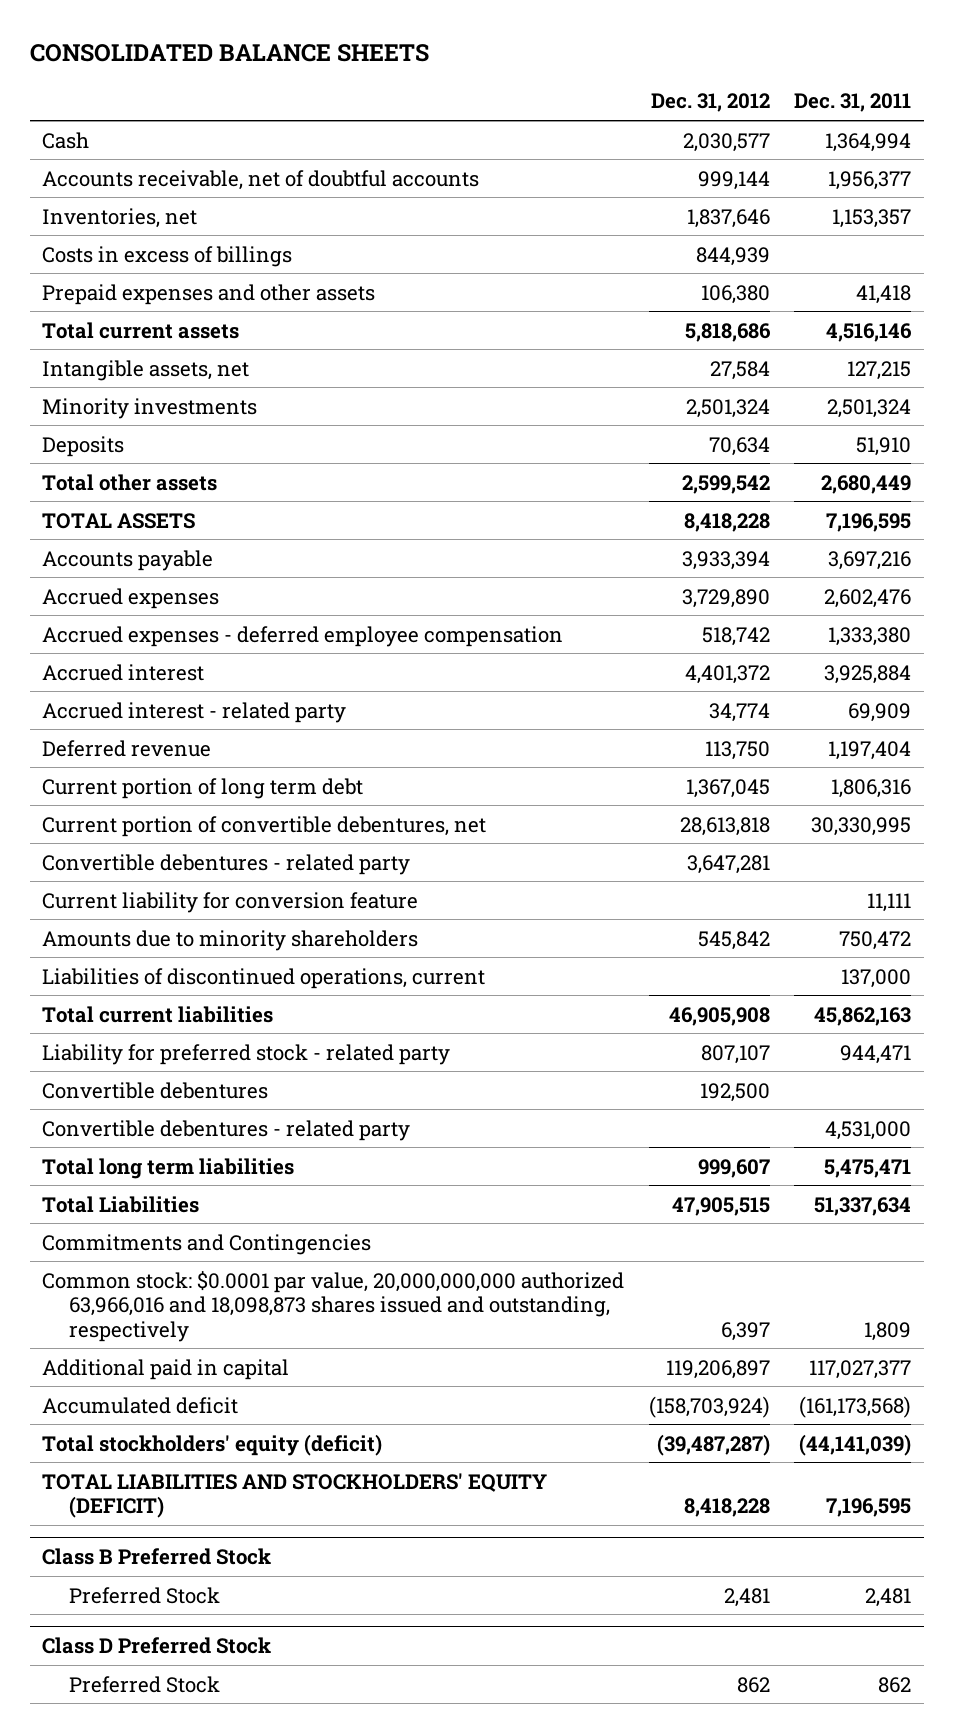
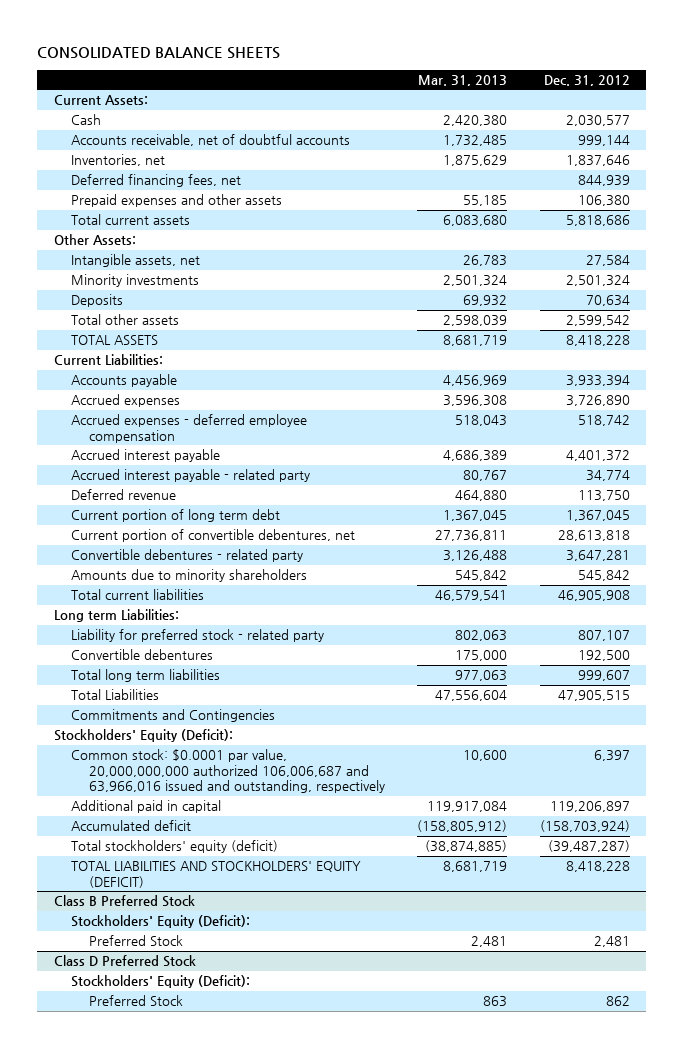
[794,93,912,113] Dec. 31, 2011 -> none
none -> [418,74,508,86] Mar. 31, 2013
none -> [53,95,148,106] Current Assets:
[41,245,292,267] Costs in excess of billings -> [71,174,242,188] Deferred financing fees, net
none -> [53,234,136,246] Other Assets:
none -> [53,354,163,366] Current Liabilities:
[681,588,770,608] 3,729,890 -> [565,395,630,407] 3,726,890
[41,663,204,681] Accrued interest -> [71,449,221,463] Accrued interest payable
[41,701,346,723] Accrued interest - related party -> [71,469,311,483] Accrued interest payable - related party
[41,891,418,913] Current liability for conversion feature -> none
[41,967,485,989] Liabilities of discontinued operations, current -> none
none -> [53,609,179,623] Long term Liabilities:
[41,1119,410,1141] Convertible debentures - related party -> none
none -> [53,729,233,743] Stockholders' Equity (Deficit):
[41,1270,624,1342] Common stock: $0.0001 par value, 20,000,000,000 authorized 63,966,016 and 18,098,873 shares issued and outstanding, respectively -> [71,749,385,794] Common stock: $0.0001 par value, 20,000,000,000 authorized 106,006,687 and 63,966,016 issued and outstanding, respectively
none -> [71,915,251,929] Stockholders' Equity (Deficit):
none -> [71,975,251,989] Stockholders' Equity (Deficit):

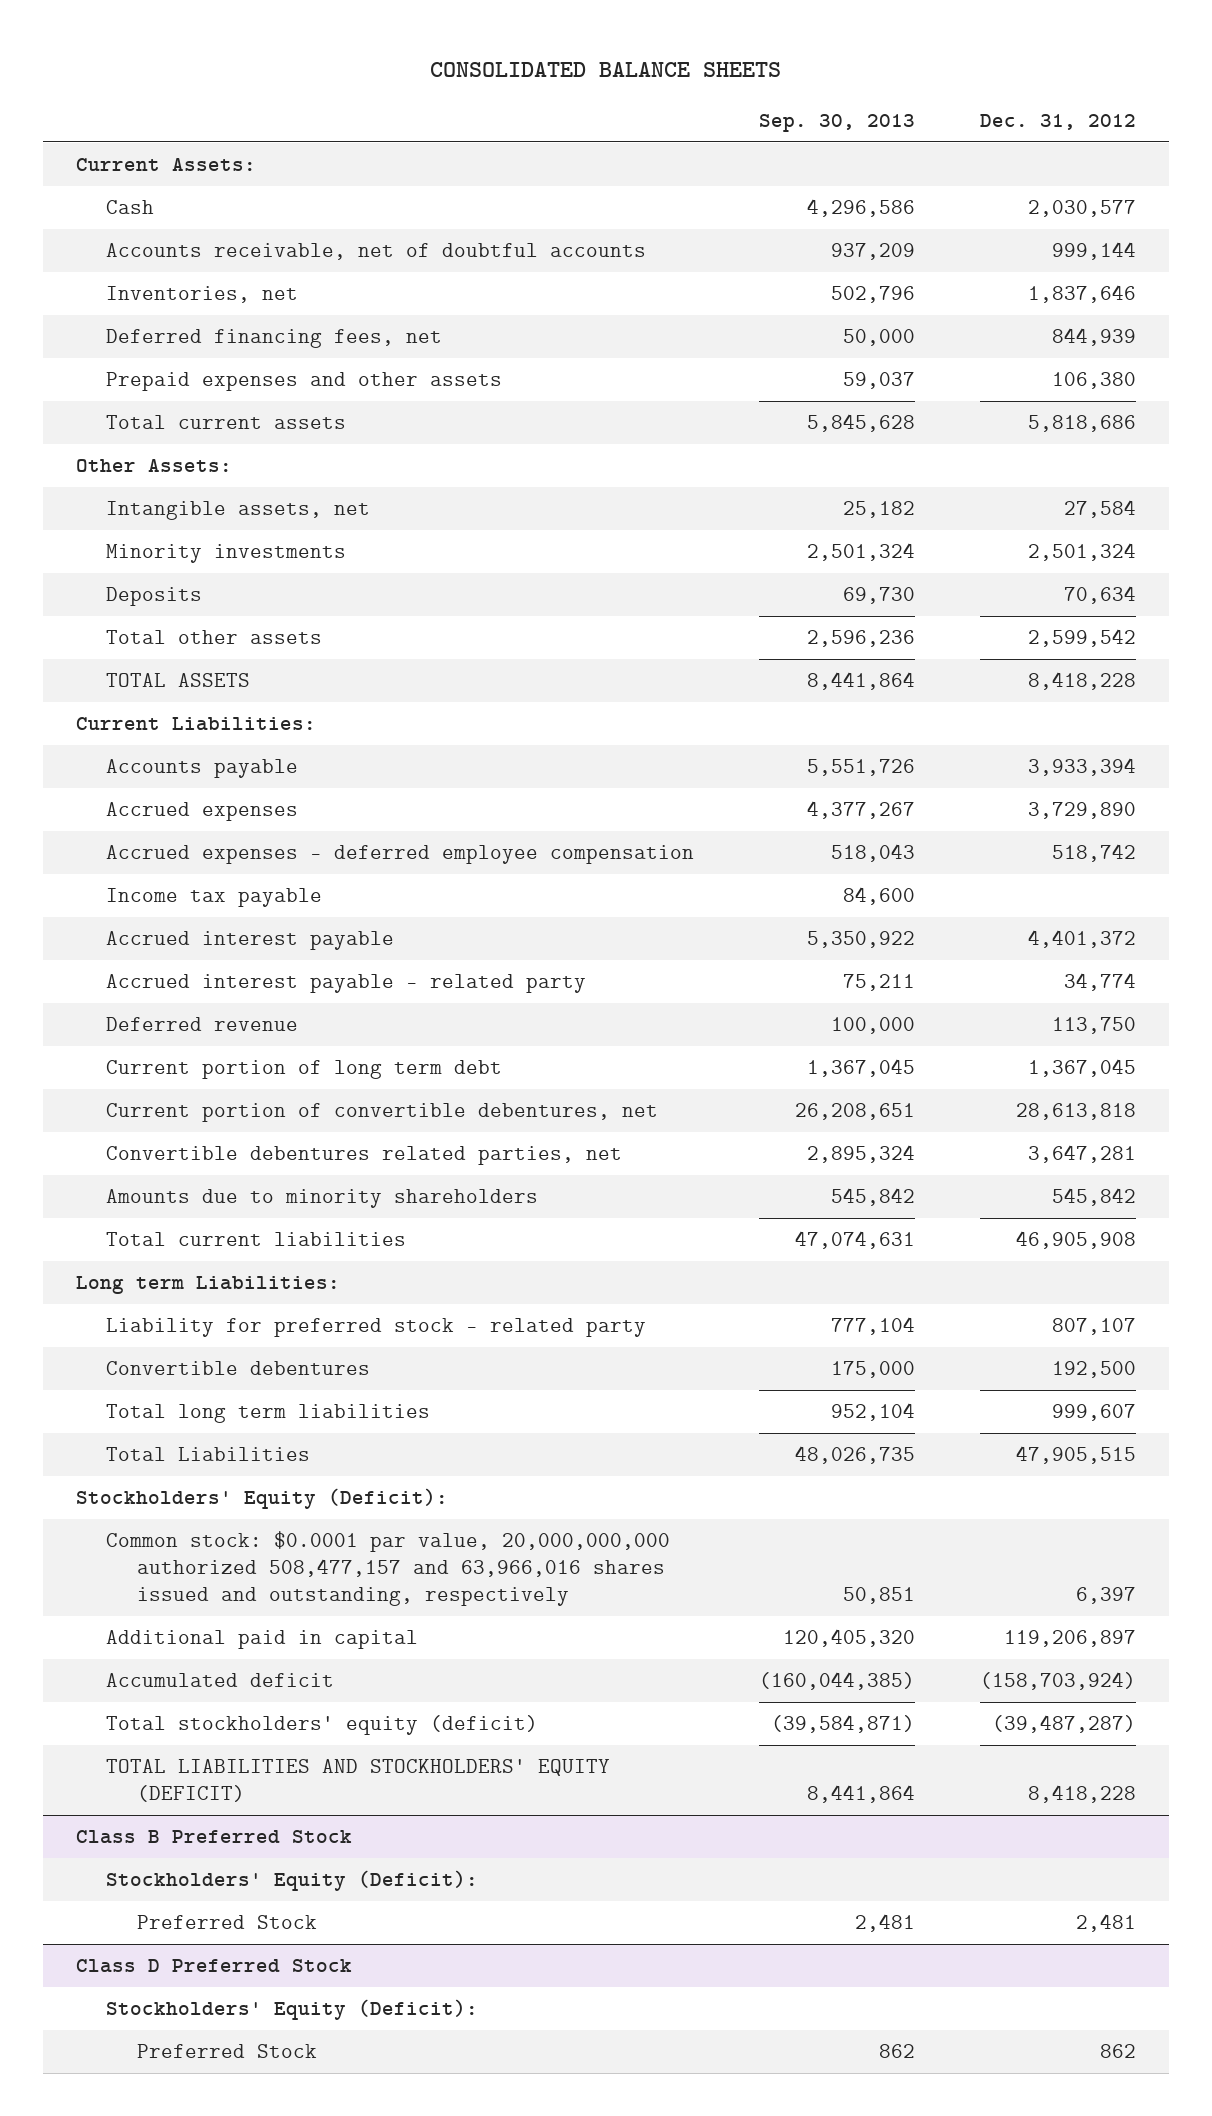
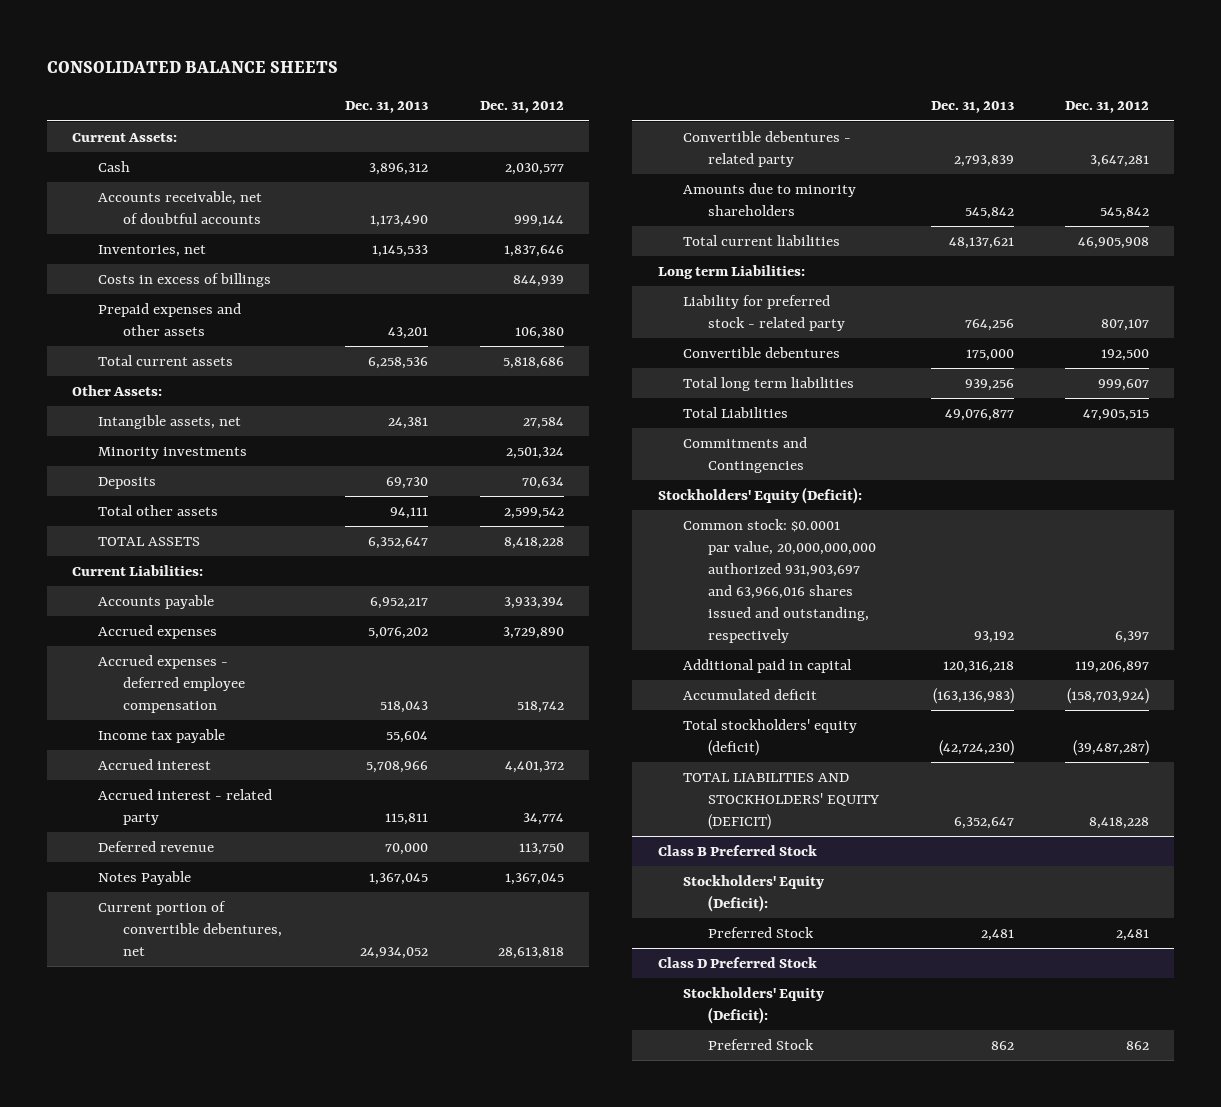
[759,114,916,133] Sep. 30, 2013 -> none
none -> [345,101,429,114] Dec. 31, 2013
[106,329,443,349] Deferred financing fees, net -> [97,272,271,287] Costs in excess of billings
[106,931,395,951] Accrued interest payable -> [97,758,211,770] Accrued interest
[106,974,587,994] Accrued interest payable - related party -> [97,788,272,825] Accrued interest - related party
[106,1060,503,1080] Current portion of long term debt -> [97,870,191,885] Notes Payable
[106,1146,623,1166] Convertible debentures related parties, net -> [683,130,852,167] Convertible debentures - related party
none -> [683,436,808,473] Commitments and Contingencies
[106,1531,671,1606] Common stock: $0.0001 par value, 20,000,000,000 authorized 508,477,157 and 63,966,016 shares issued and outstanding, respectively -> [683,518,877,643] Common stock: $0.0001 par value, 20,000,000,000 authorized 931,903,697 and 63,966,016 shares issued and outstanding, respectively

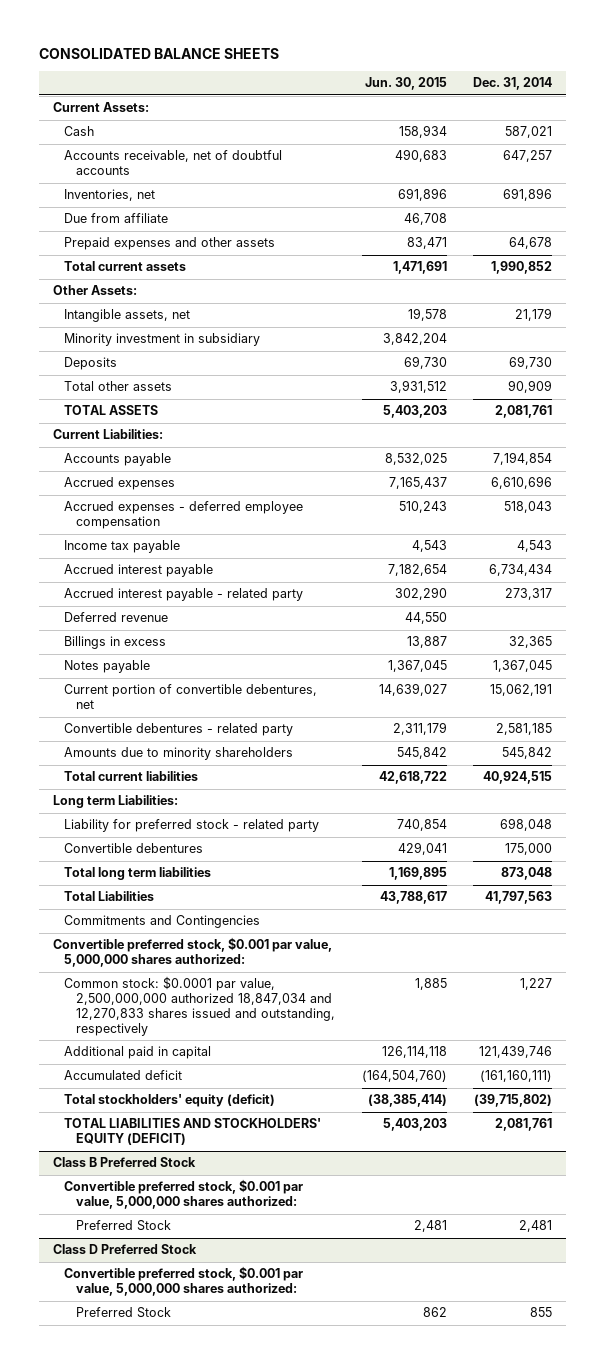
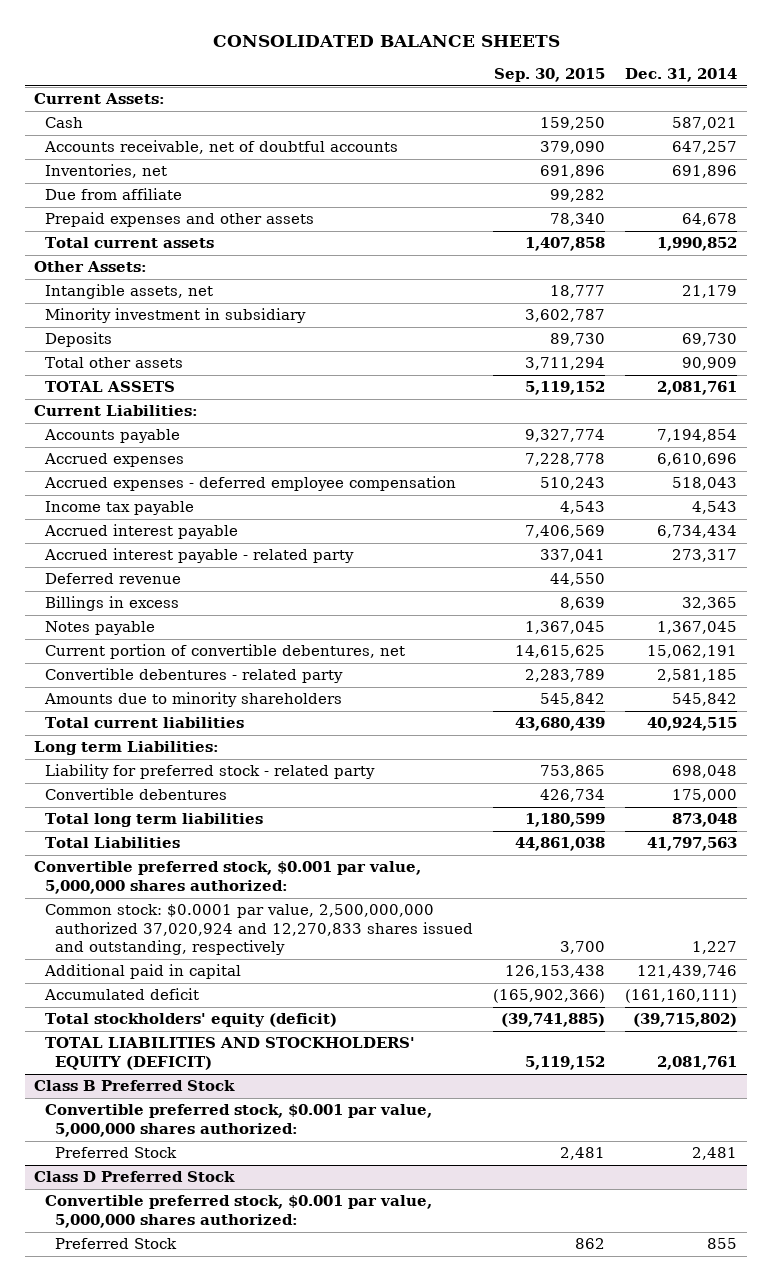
[364,77,447,91] Jun. 30, 2015 -> none
none -> [494,67,606,82] Sep. 30, 2015
[64,915,261,929] Commitments and Contingencies -> none
[64,976,335,1036] Common stock: $0.0001 par value, 2,500,000,000 authorized 18,847,034 and 12,270,833 shares issued and outstanding, respectively -> [44,904,474,956] Common stock: $0.0001 par value, 2,500,000,000 authorized 37,020,924 and 12,270,833 shares issued and outstanding, respectively

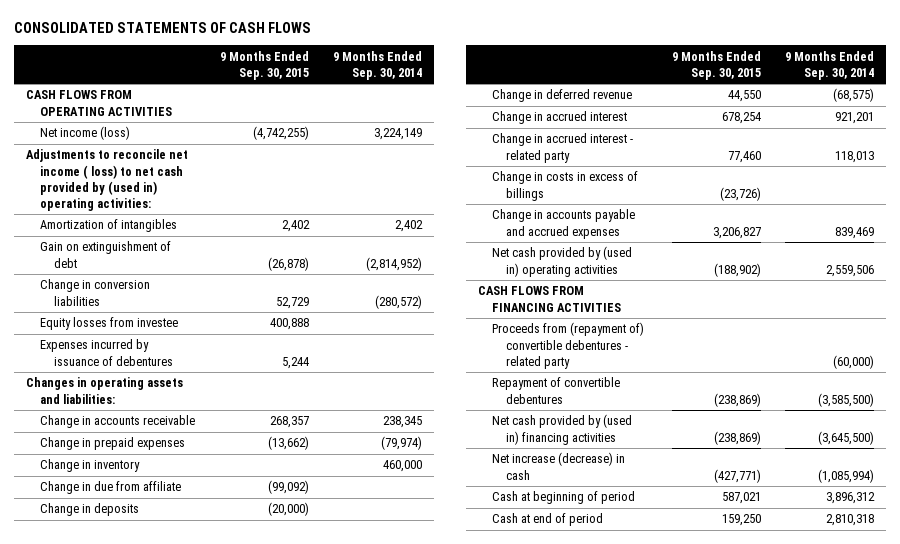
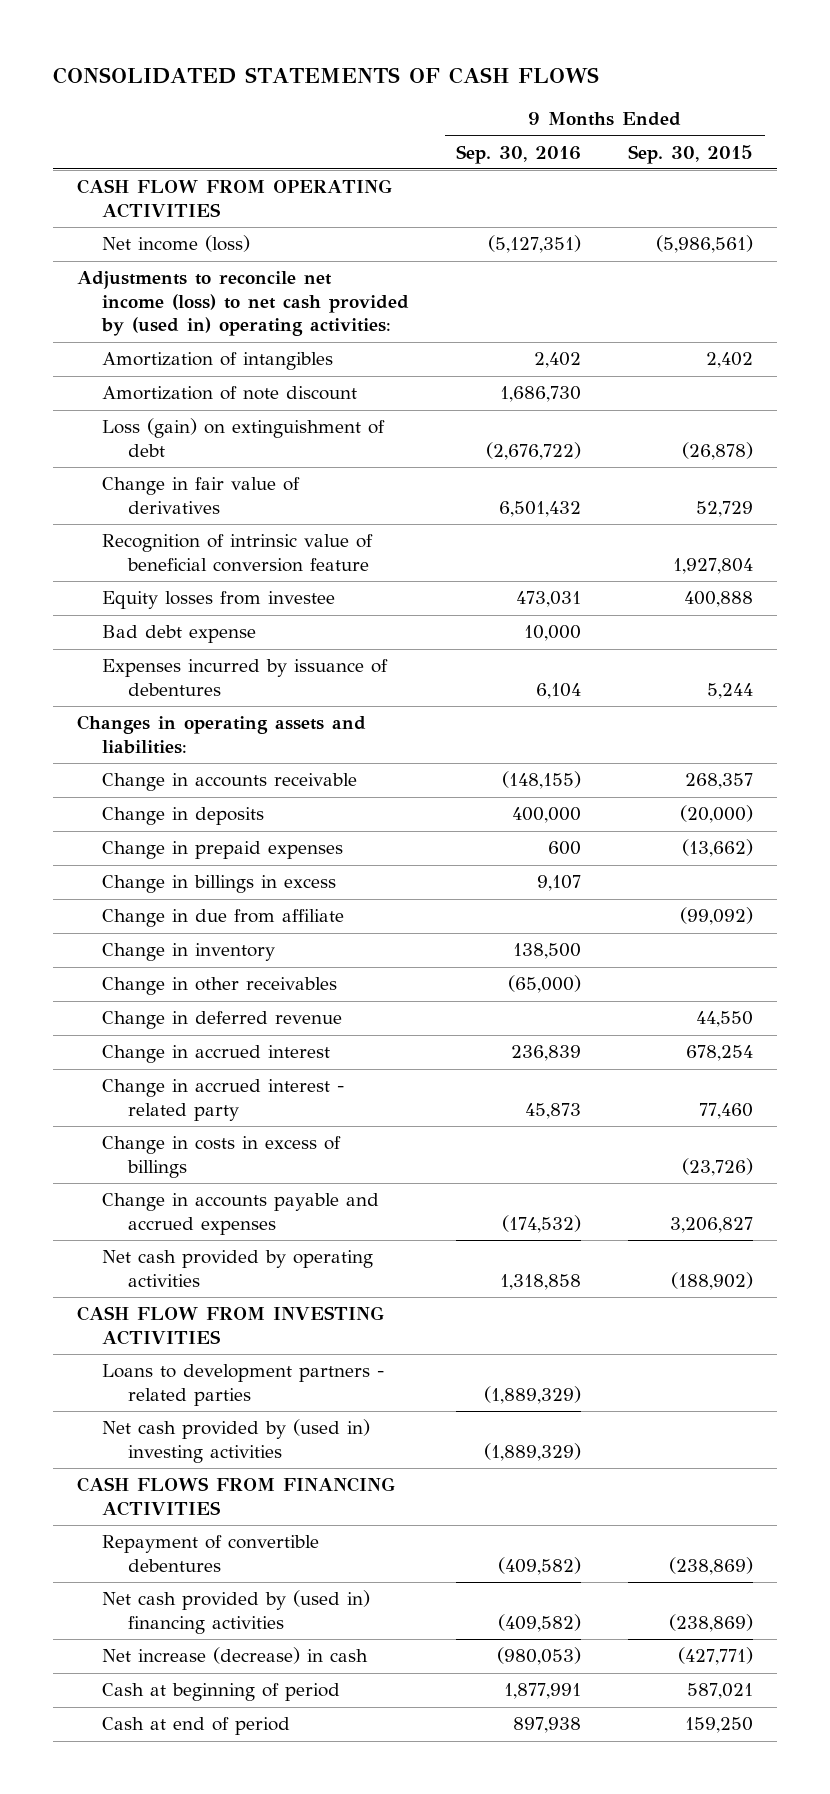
[333,50,423,80] 9 Months Ended Sep. 30, 2014 -> none
none -> [456,144,582,164] Sep. 30, 2016
[25,90,172,116] CASH FLOWS FROM OPERATING ACTIVITIES -> [76,179,392,218] CASH FLOW FROM OPERATING ACTIVITIES
[252,126,309,141] (4,742,255) -> [656,235,754,254] (5,986,561)
[25,149,188,211] Adjustments to reconcile net income ( loss) to net cash provided by (used in) operating activities: -> [76,271,410,337] Adjustments to reconcile net income (loss) to net cash provided by (used in) operating activities:
none -> [102,386,358,401] Amortization of note discount
[39,241,171,268] Gain on extinguishment of debt -> [102,418,386,457] Loss (gain) on extinguishment of debt
[39,279,150,306] Change in conversion liabilities -> [102,477,301,514] Change in fair value of derivatives
none -> [102,534,374,572] Recognition of intrinsic value of beneficial conversion feature
none -> [102,625,257,644] Bad debt expense
[39,503,139,517] Change in deposits -> [102,807,265,826] Change in deposits
none -> [102,875,337,894] Change in billings in excess
[39,459,140,473] Change in inventory -> [102,943,276,962] Change in inventory
none -> [102,977,338,996] Change in other receivables
[491,246,632,277] Net cash provided by (used in) operating activities -> [102,1250,374,1287] Net cash provided by operating activities
none -> [76,1306,384,1345] CASH FLOW FROM INVESTING ACTIVITIES
none -> [102,1364,385,1406] Loans to development partners - related parties
none -> [102,1419,371,1463] Net cash provided by (used in) investing activities
[491,322,644,369] Proceeds from (repayment of) convertible debentures - related party -> none

